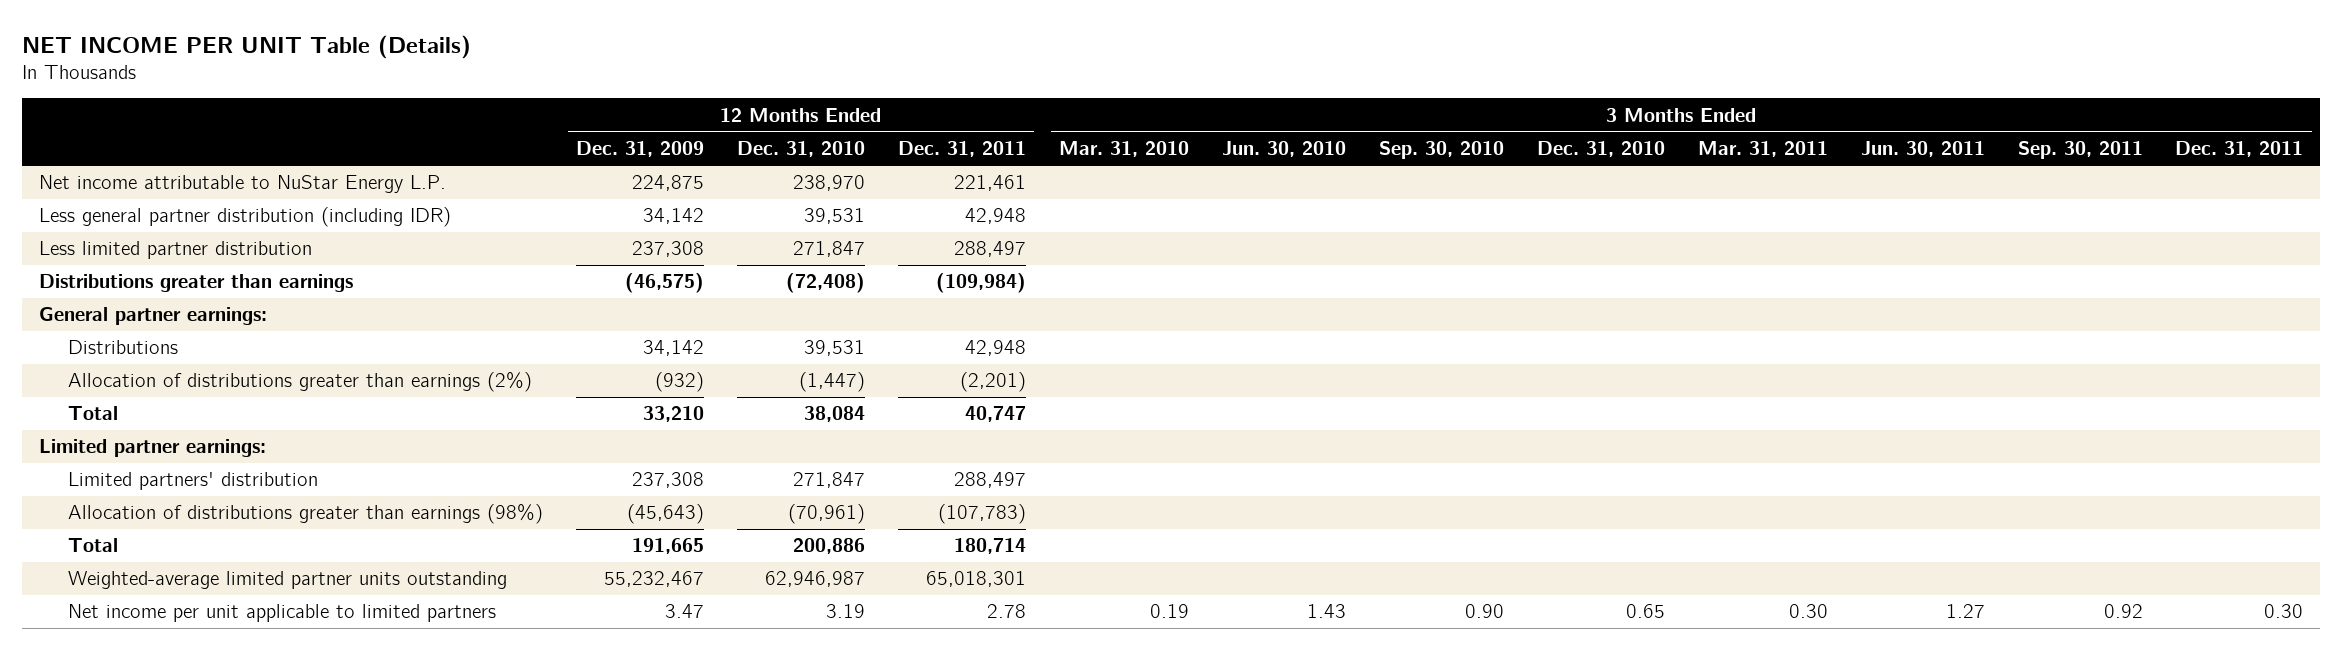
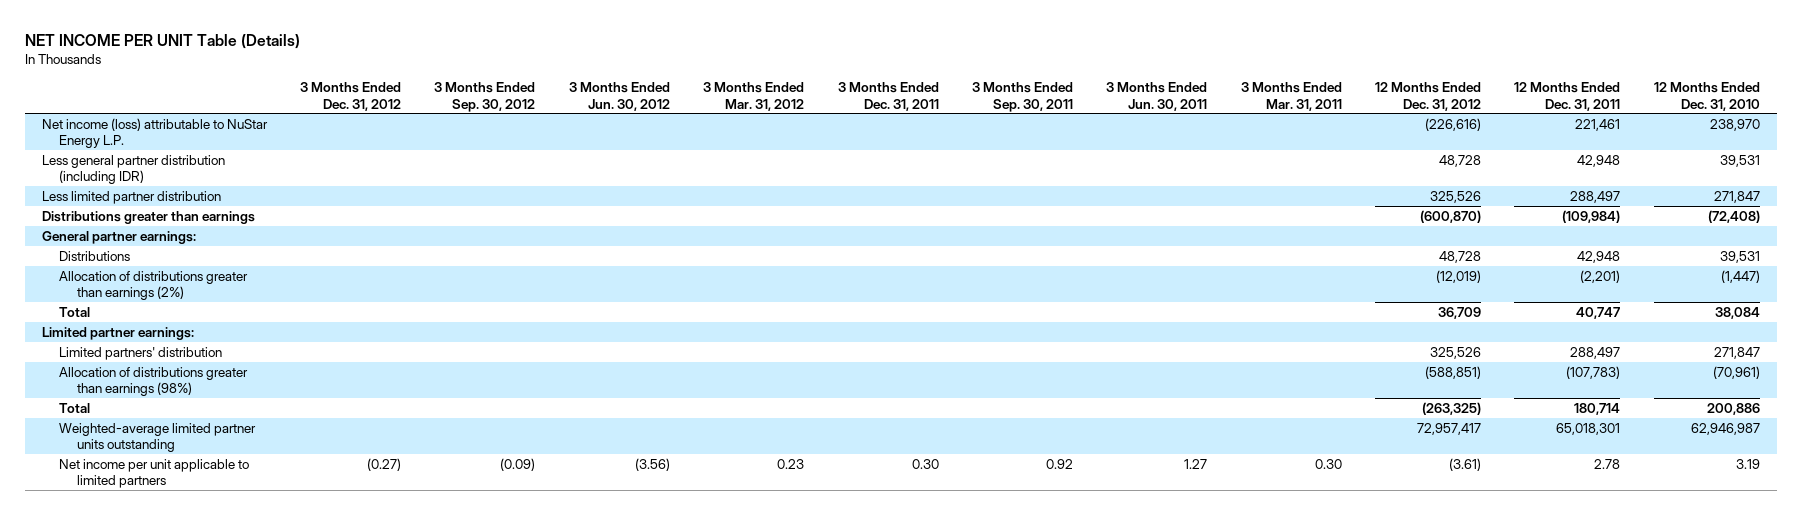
[576,141,705,158] Dec. 31, 2009 -> none
[1059,141,1190,158] Mar. 31, 2010 -> none
[1222,141,1347,158] Jun. 30, 2010 -> none
[1378,141,1504,160] Sep. 30, 2010 -> none
[1536,141,1665,158] Dec. 31, 2010 -> none
none -> [300,82,402,111] 3 Months Ended Dec. 31, 2012
none -> [434,82,536,112] 3 Months Ended Sep. 30, 2012
none -> [568,82,670,111] 3 Months Ended Jun. 30, 2012
none -> [703,82,805,111] 3 Months Ended Mar. 31, 2012
none -> [1375,82,1482,111] 12 Months Ended Dec. 31, 2012
[38,175,446,194] Net income attributable to NuStar Energy L.P. -> [41,117,268,149] Net income (loss) attributable to NuStar Energy L.P.

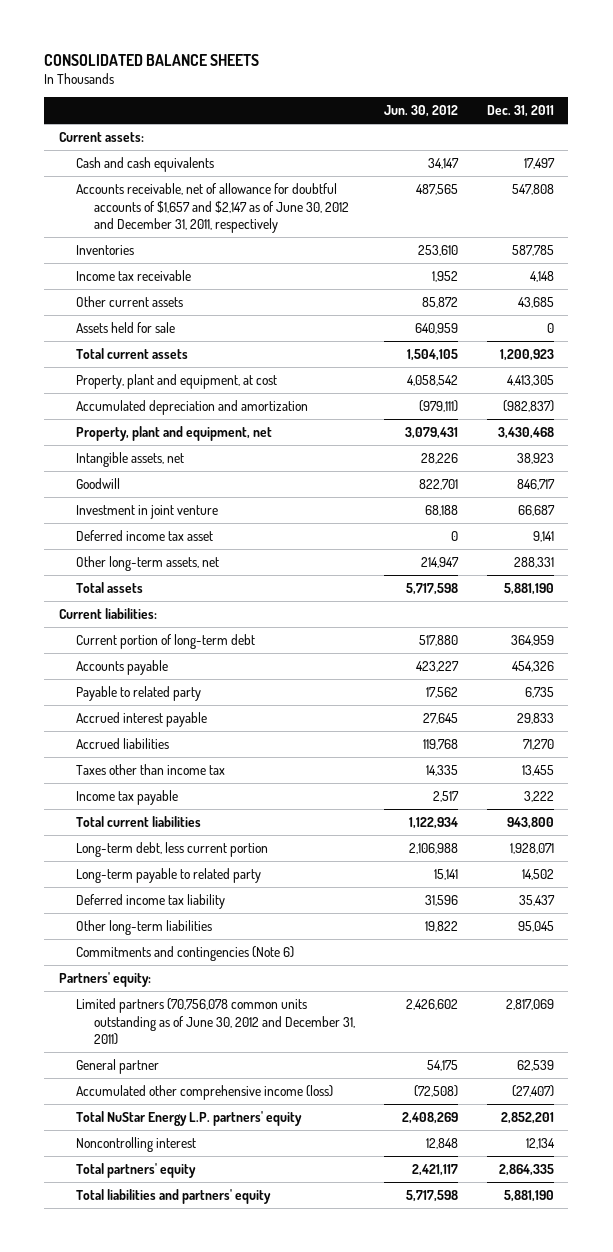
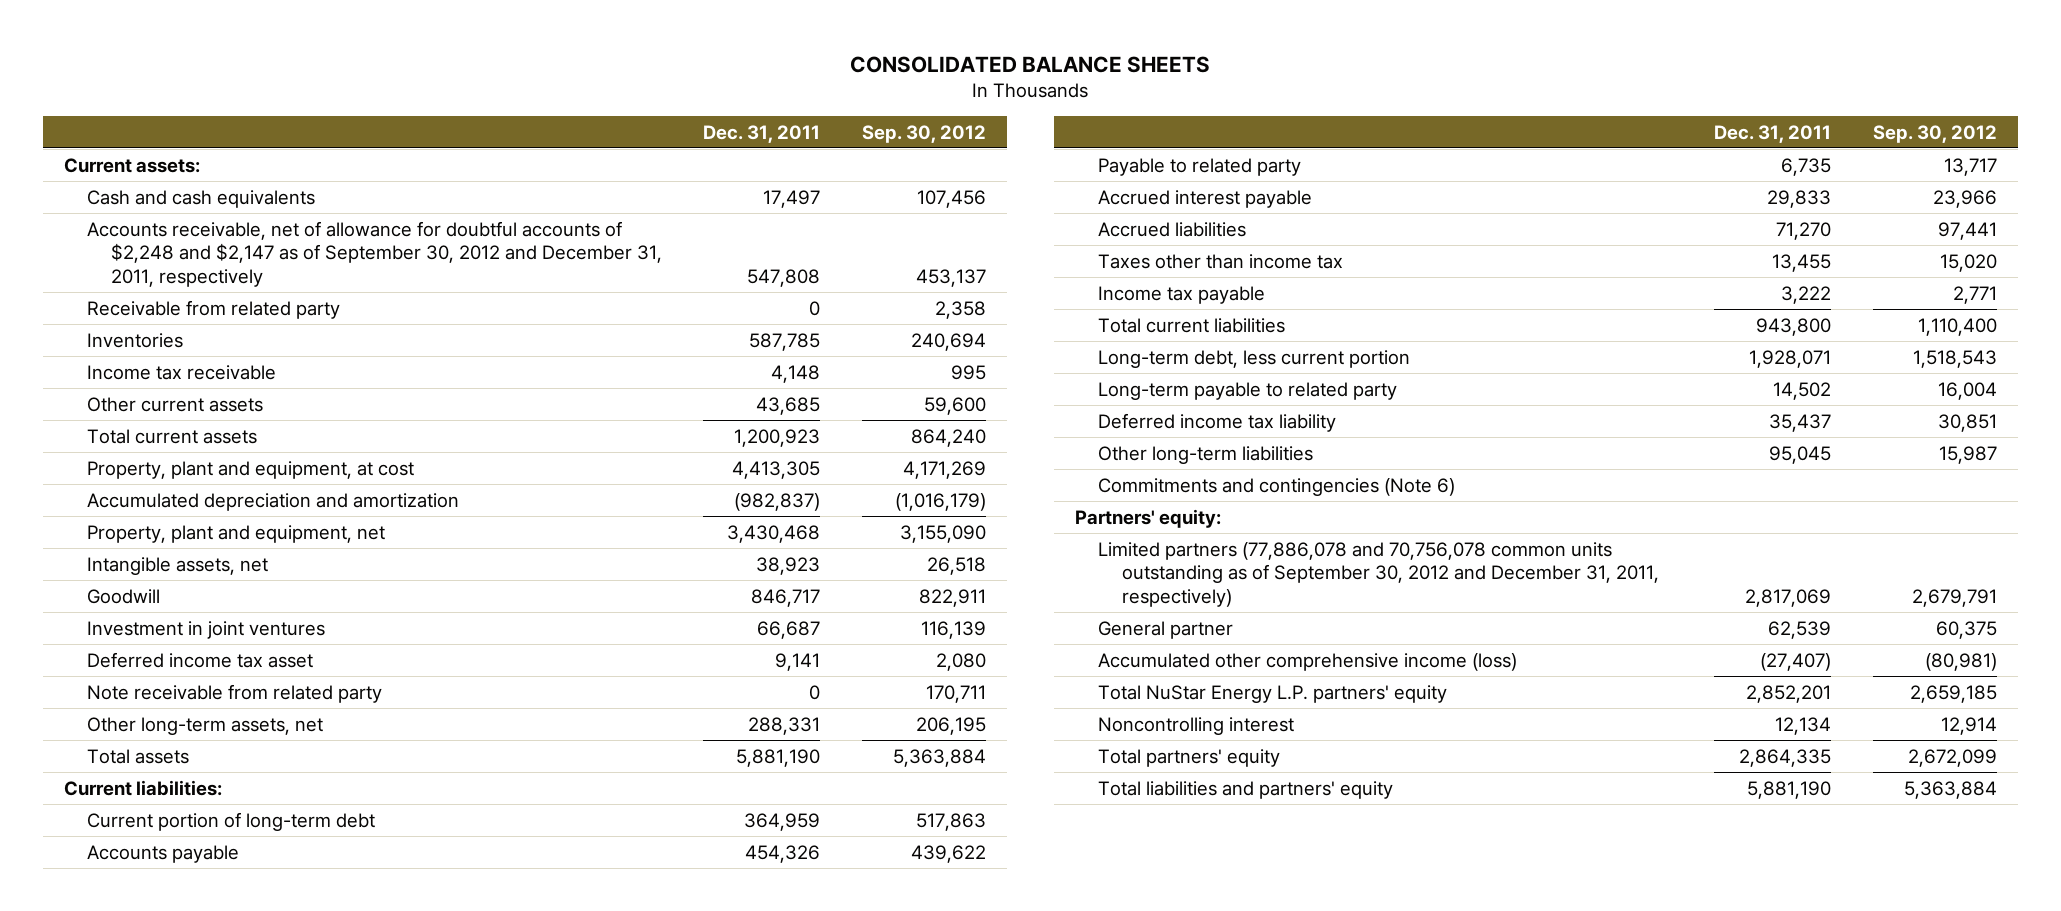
[383,105,458,118] Jun. 30, 2012 -> none
none -> [862,124,987,143] Sep. 30, 2012
[76,182,349,234] Accounts receivable, net of allowance for doubtful accounts of $1,657 and $2,147 as of June 30, 2012 and December 31, 2011, respectively -> [87,220,662,287] Accounts receivable, net of allowance for doubtful accounts of $2,248 and $2,147 as of September 30, 2012 and December 31, 2011, respectively
none -> [87,299,341,319] Receivable from related party
[76,321,176,333] Assets held for sale -> none
[76,504,219,519] Investment in joint venture -> [87,620,326,639] Investment in joint ventures
none -> [87,683,383,703] Note receivable from related party
[76,997,355,1046] Limited partners (70,756,078 common units outstanding as of June 30, 2012 and December 31, 2011) -> [1098,541,1659,607] Limited partners (77,886,078 and 70,756,078 common units outstanding as of September 30, 2012 and December 31, 2011, respectively)

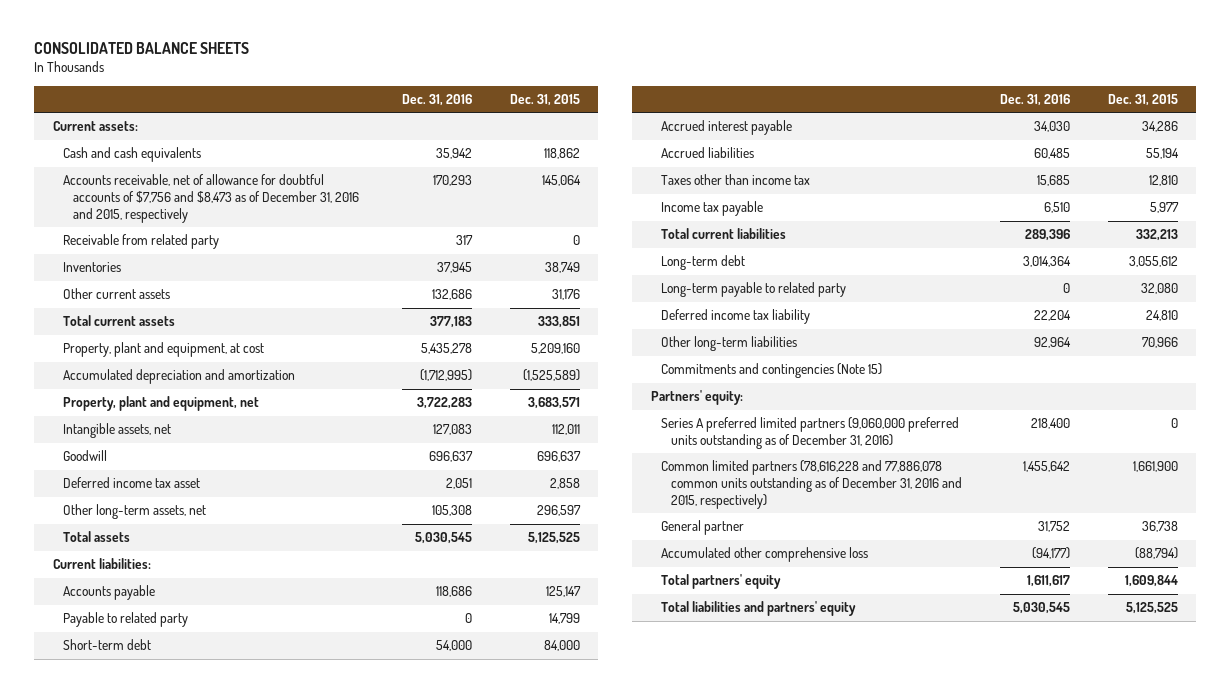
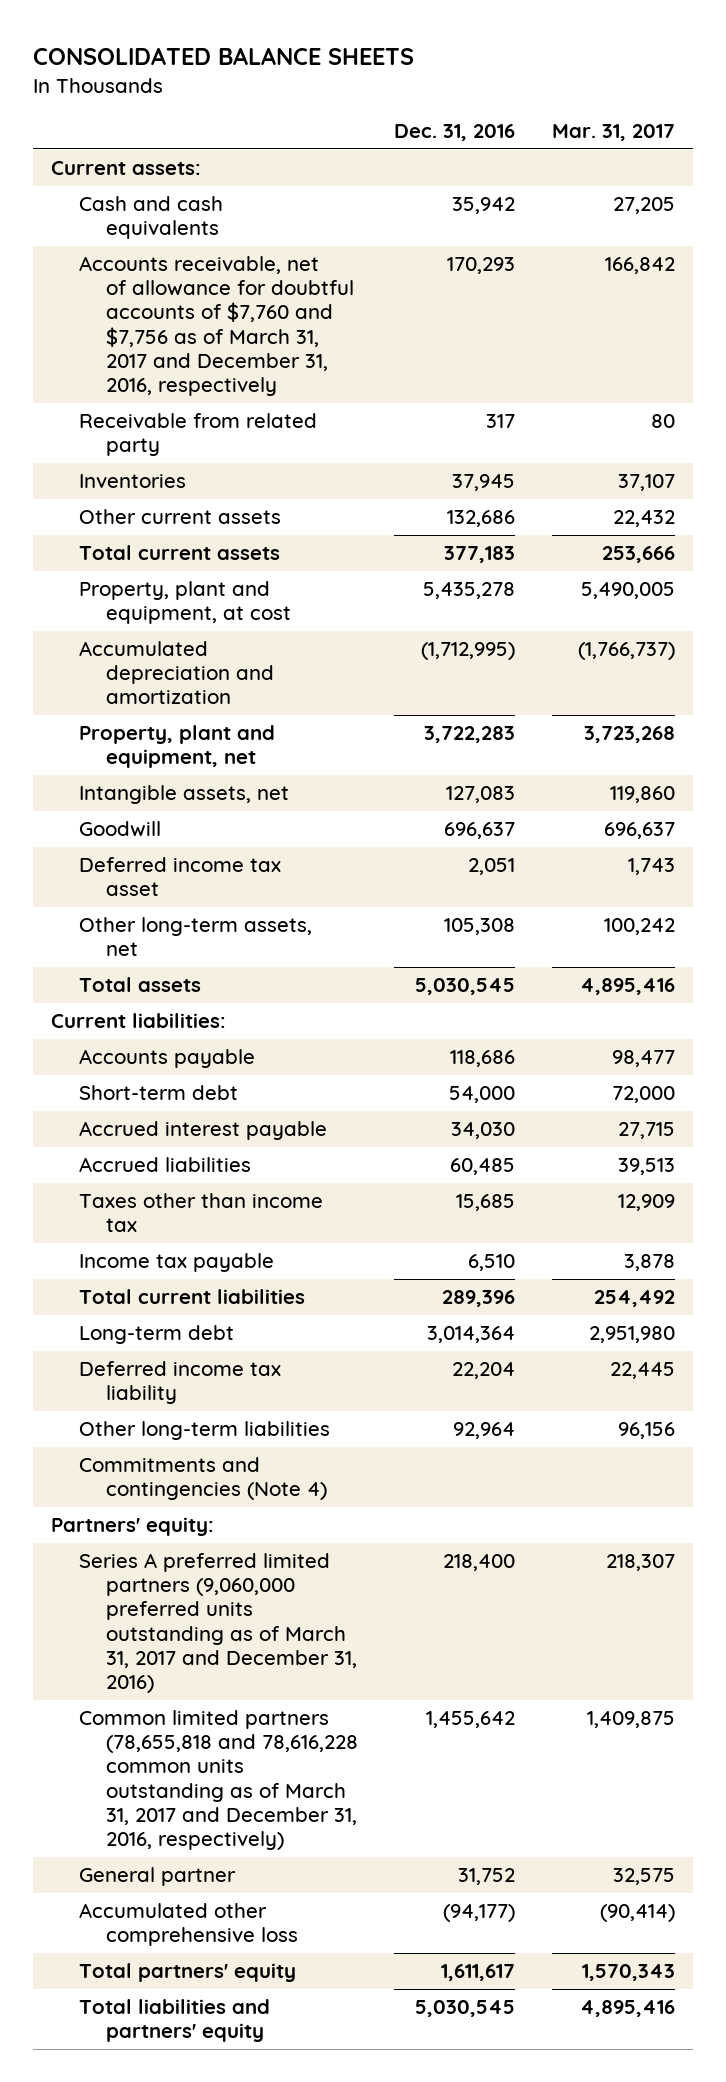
[509,93,580,106] Dec. 31, 2015 -> none
none -> [551,124,675,142] Mar. 31, 2017
[62,174,360,223] Accounts receivable, net of allowance for doubtful accounts of $7,756 and $8,473 as of December 31, 2016 and 2015, respectively -> [78,256,355,397] Accounts receivable, net of allowance for doubtful accounts of $7,760 and $7,756 as of March 31, 2017 and December 31, 2016, respectively
[62,612,188,628] Payable to related party -> none
[660,282,846,298] Long-term payable to related party -> none
[660,363,882,379] Commitments and contingencies (Note 15) -> [78,1457,328,1501] Commitments and contingencies (Note 4)
[660,417,959,449] Series A preferred limited partners (9,060,000 preferred units outstanding as of December 31, 2016) -> [78,1553,358,1694] Series A preferred limited partners (9,060,000 preferred units outstanding as of March 31, 2017 and December 31, 2016)
[660,460,963,509] Common limited partners (78,616,228 and 77,886,078 common units outstanding as of December 31, 2016 and 2015, respectively) -> [78,1710,359,1851] Common limited partners (78,655,818 and 78,616,228 common units outstanding as of March 31, 2017 and December 31, 2016, respectively)

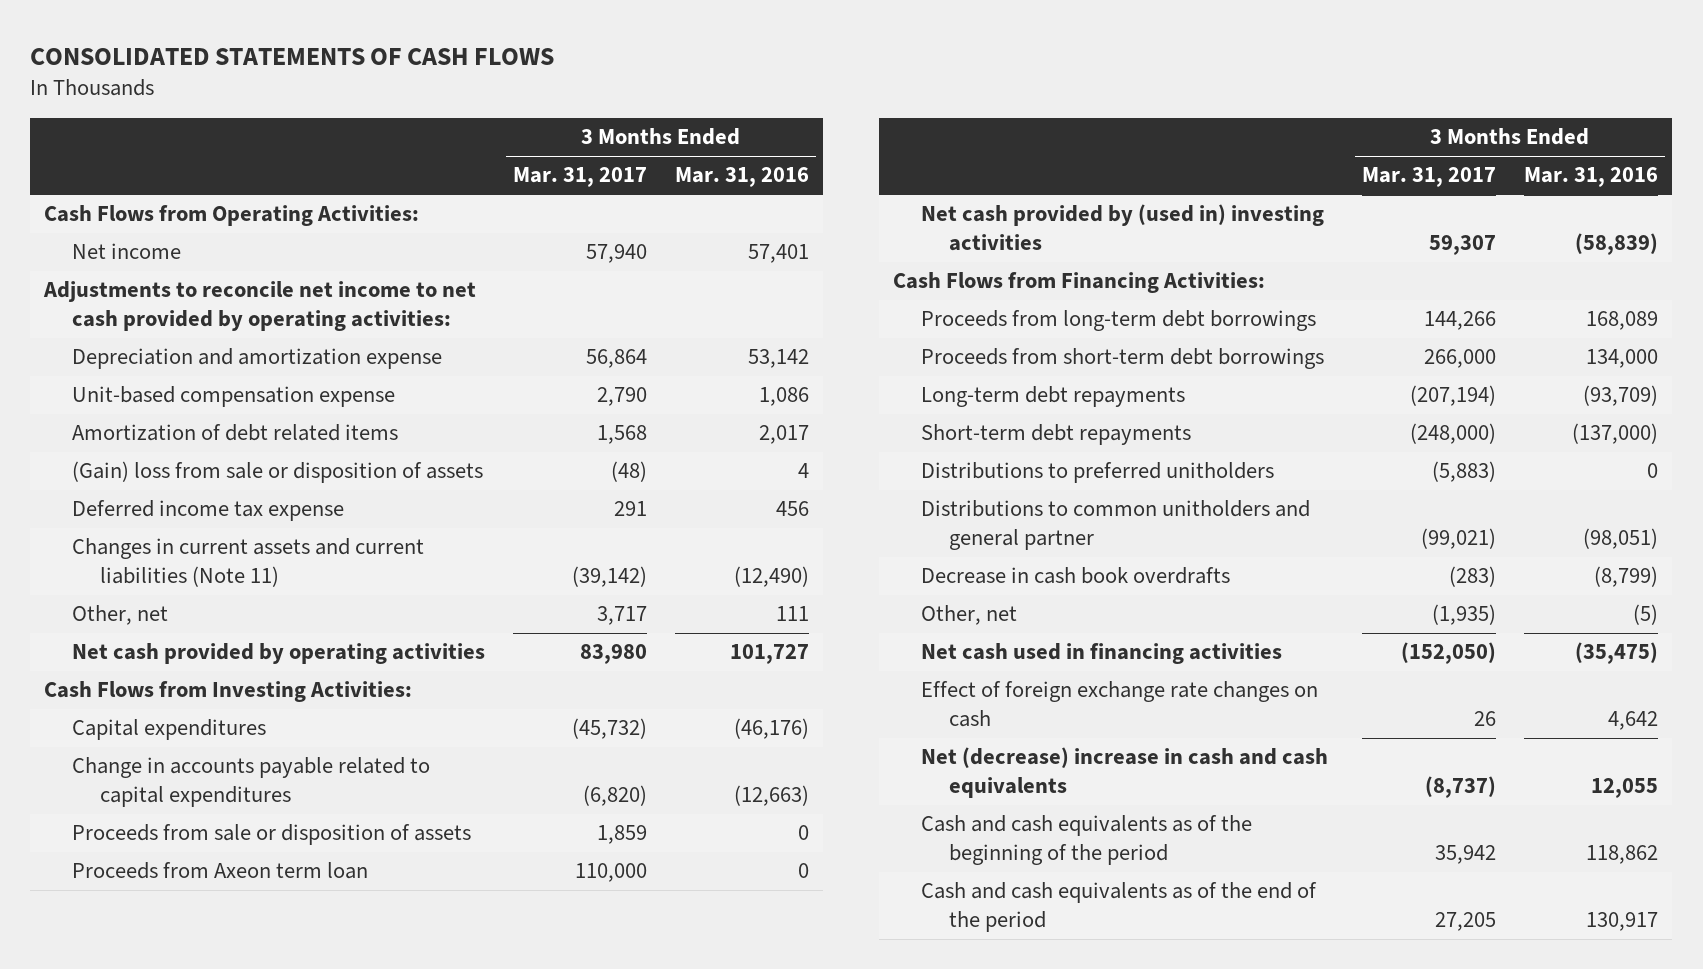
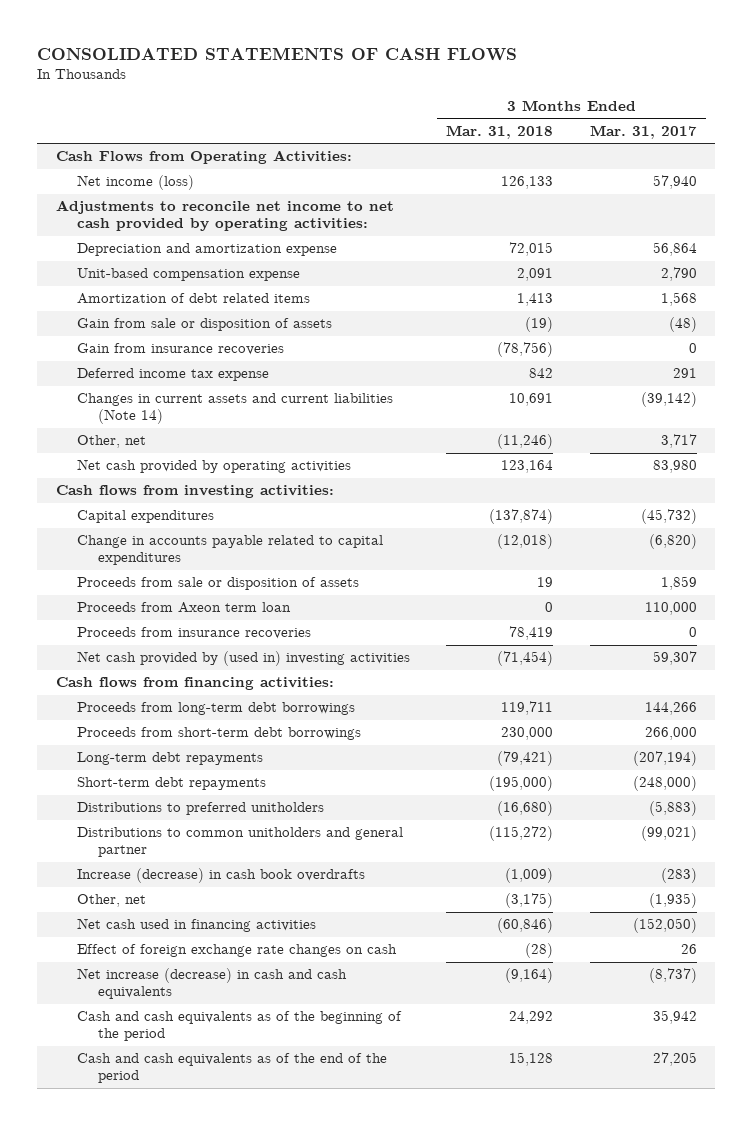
[675,167,810,188] Mar. 31, 2016 -> none
none -> [446,124,554,139] Mar. 31, 2018
[72,243,182,260] Net income -> [76,175,194,191] Net income (loss)
[72,461,484,484] (Gain) loss from sale or disposition of assets -> [76,318,332,332] Gain from sale or disposition of assets
none -> [76,343,284,356] Gain from insurance recoveries
[72,538,425,588] Changes in current assets and current liabilities (Note 11) -> [76,393,393,425] Changes in current assets and current liabilities (Note 14)
[44,681,413,703] Cash Flows from Investing Activities: -> [55,485,334,499] Cash flows from investing activities:
none -> [76,627,311,640] Proceeds from insurance recoveries
[893,272,1266,294] Cash Flows from Financing Activities: -> [55,677,334,691] Cash flows from financing activities:
[921,567,1231,585] Decrease in cash book overdrafts -> [76,868,365,884] Increase (decrease) in cash book overdrafts
[921,747,1329,799] Net (decrease) increase in cash and cash equivalents -> [76,968,347,1000] Net increase (decrease) in cash and cash equivalents

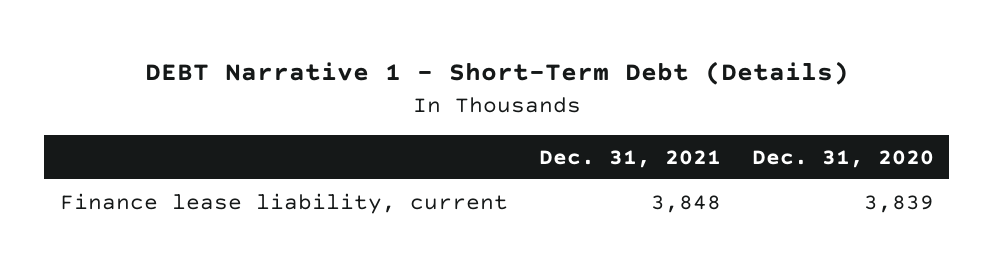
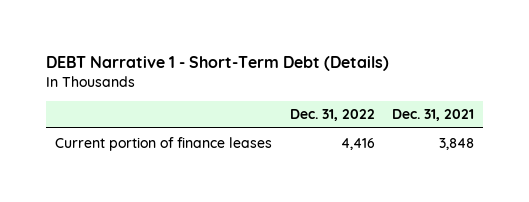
[751,149,934,168] Dec. 31, 2020 -> none
none -> [289,109,375,122] Dec. 31, 2022
[59,192,508,214] Finance lease liability, current -> [55,136,273,151] Current portion of finance leases

